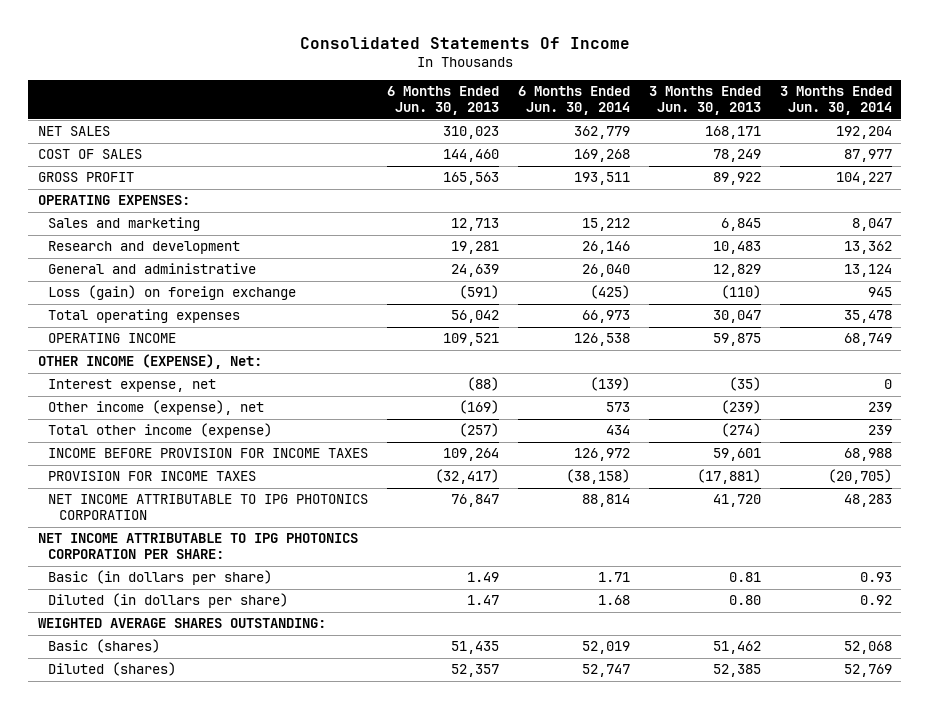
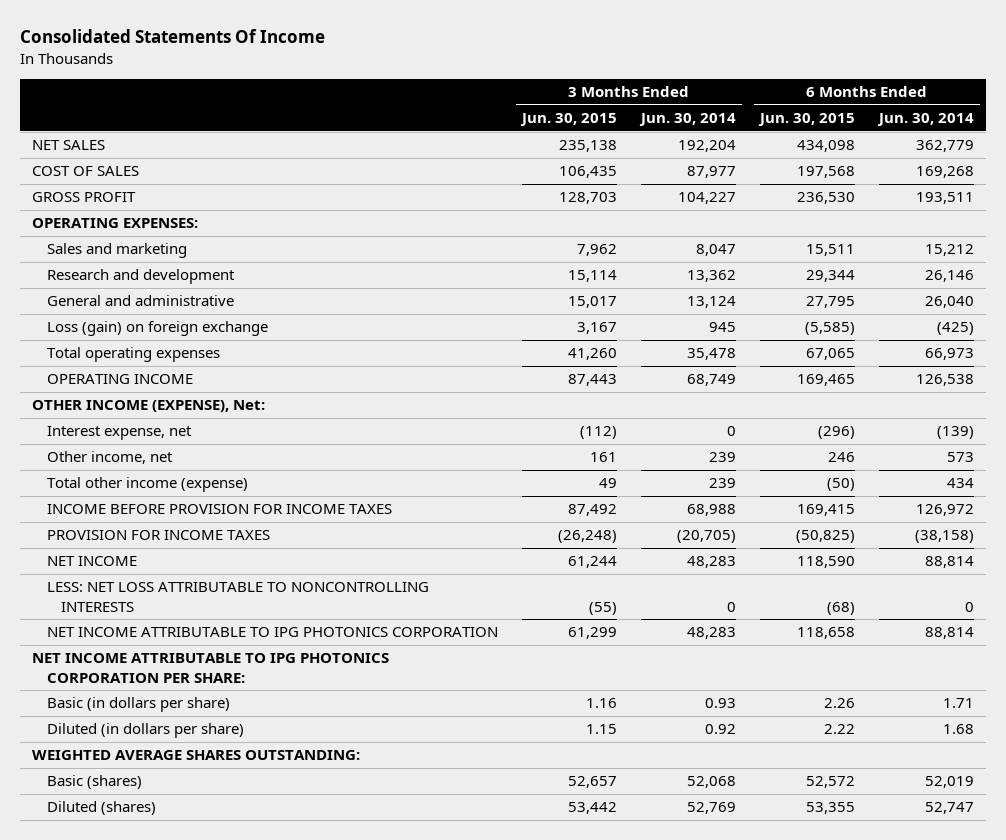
[387,86,500,116] 6 Months Ended Jun. 30, 2013 -> none
[649,86,762,116] 3 Months Ended Jun. 30, 2013 -> none
none -> [519,112,617,126] Jun. 30, 2015
none -> [757,112,855,126] Jun. 30, 2015
[48,400,265,416] Other income (expense), net -> [46,451,173,465] Other income, net
none -> [46,556,137,567] NET INCOME
none -> [46,582,429,612] LESS: NET LOSS ATTRIBUTABLE TO NONCONTROLLING INTERESTS

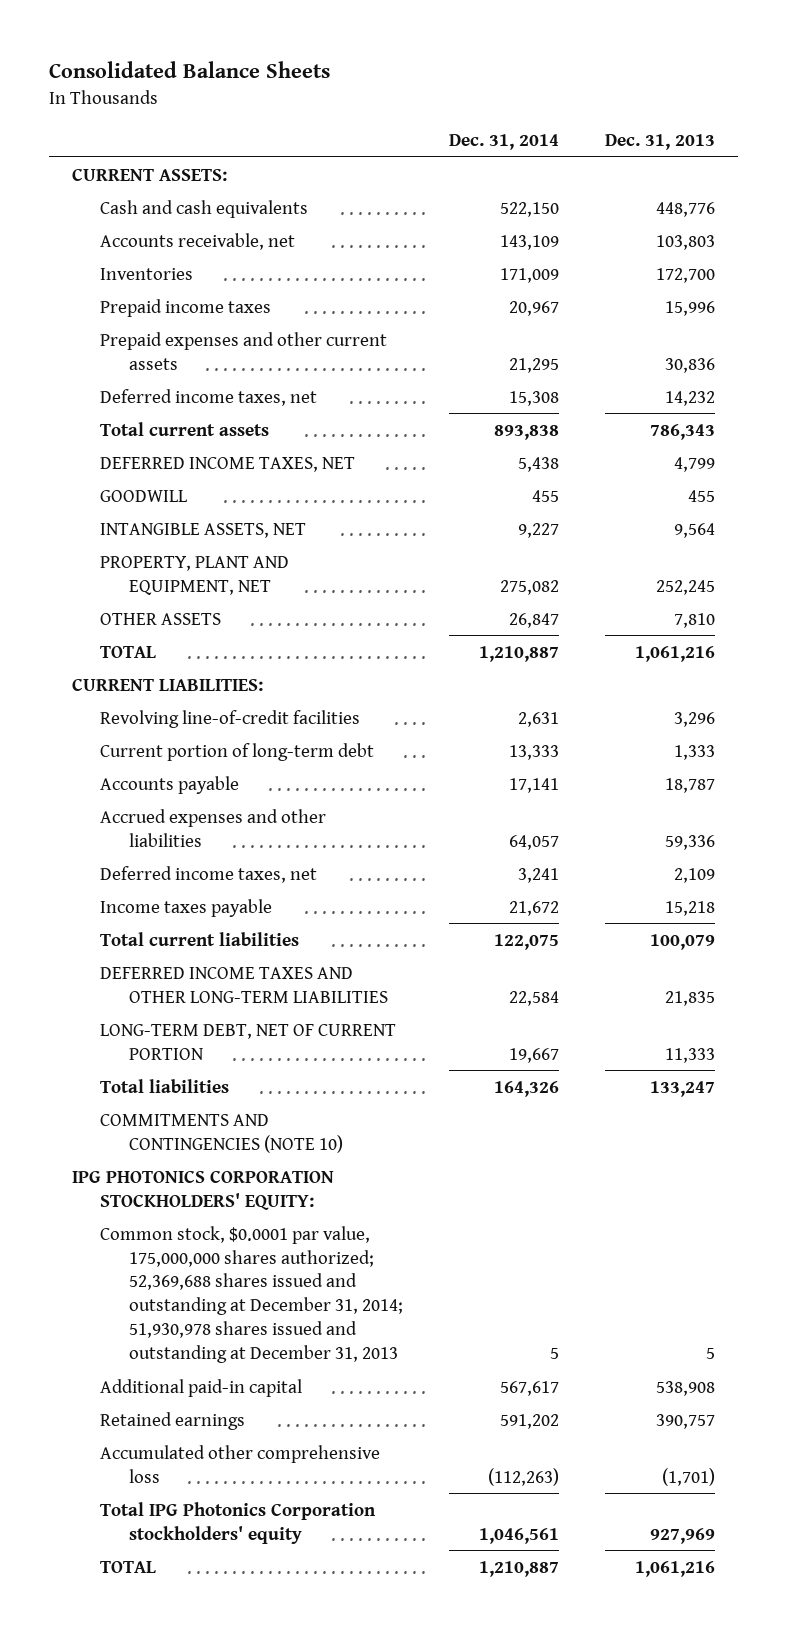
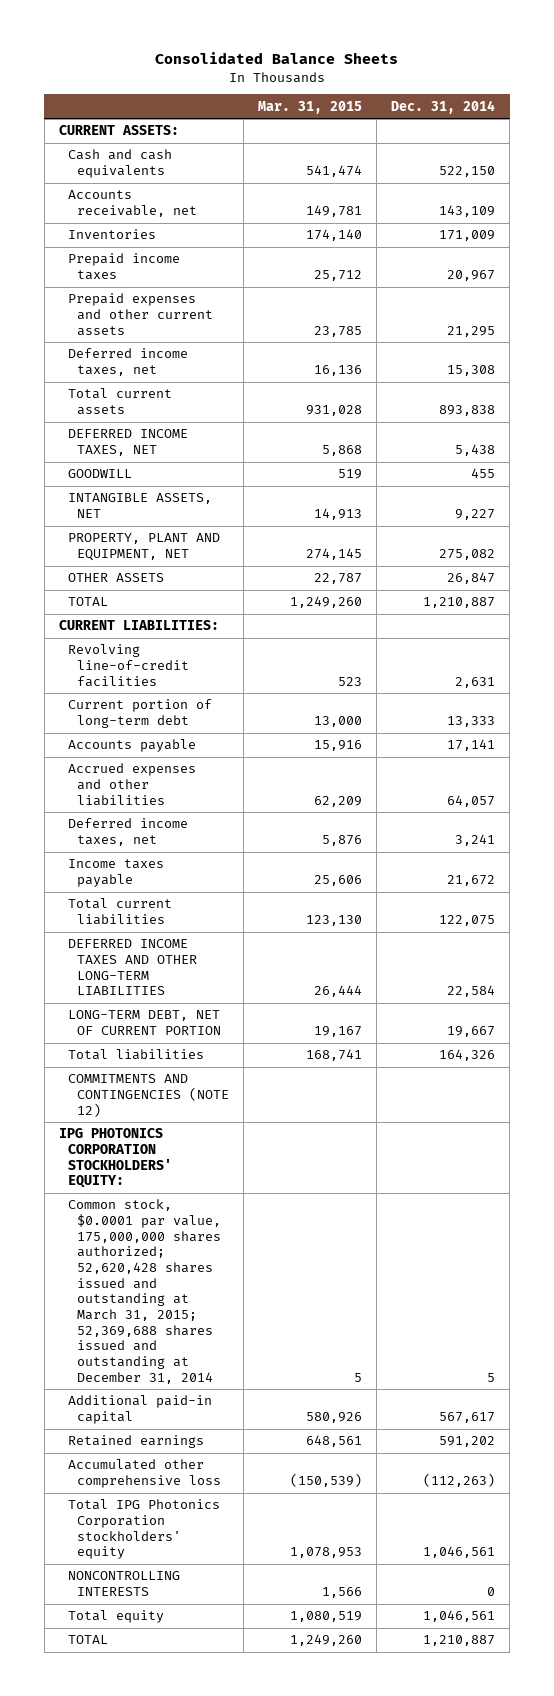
[604,134,715,151] Dec. 31, 2013 -> none
none -> [258,100,363,114] Mar. 31, 2015
[100,1113,344,1153] COMMITMENTS AND CONTINGENCIES (NOTE 10) -> [68,1074,230,1117] COMMITMENTS AND CONTINGENCIES (NOTE 12)
[100,1225,404,1364] Common stock, $0.0001 par value, 175,000,000 shares authorized; 52,369,688 shares issued and outstanding at December 31, 2014; 51,930,978 shares issued and outstanding at December 31, 2013 -> [68,1199,222,1384] Common stock, $0.0001 par value, 175,000,000 shares authorized; 52,620,428 shares issued and outstanding at March 31, 2015; 52,369,688 shares issued and outstanding at December 31, 2014
none -> [68,1571,181,1597] NONCONTROLLING INTERESTS
none -> [68,1610,165,1624] Total equity

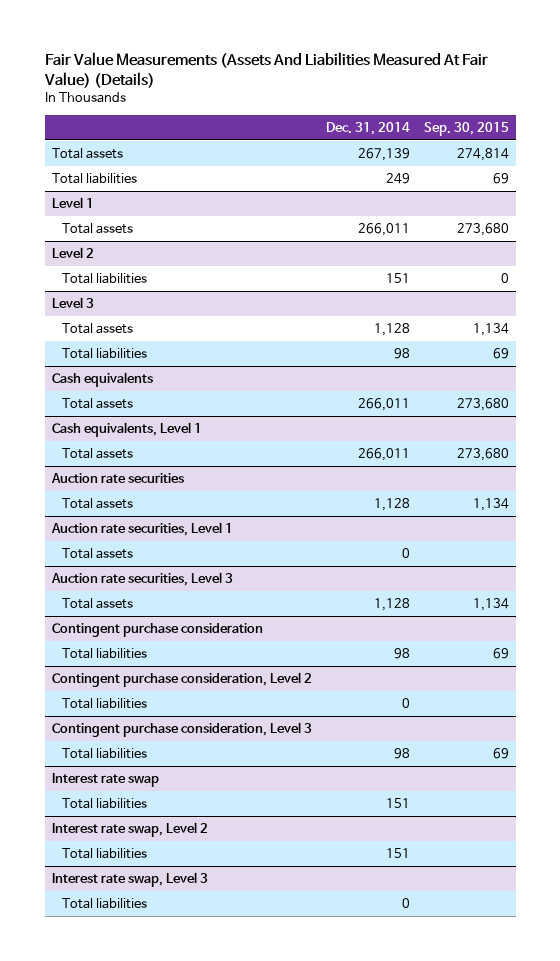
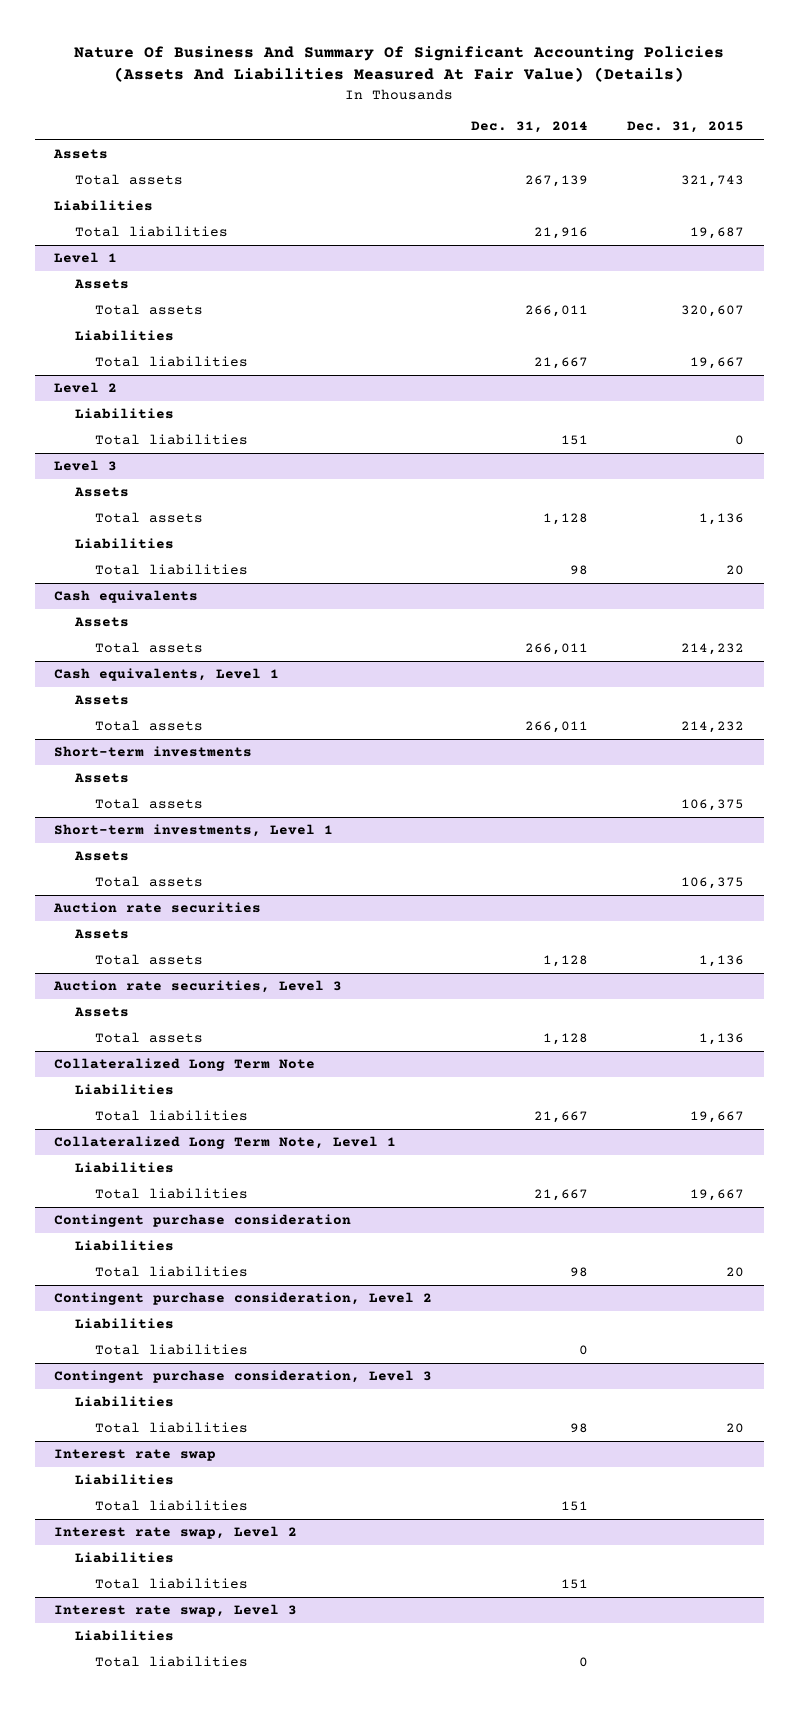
[43,51,488,88] Fair Value Measurements (Assets And Liabilities Measured At Fair Value) (Details) -> [74,46,725,83] Nature Of Business And Summary Of Significant Accounting Policies (Assets And Liabilities Measured At Fair Value) (Details)
[423,122,509,137] Sep. 30, 2015 -> none
none -> [627,121,745,134] Dec. 31, 2015
none -> [53,149,109,160] Assets
none -> [54,200,154,212] Liabilities
[385,173,410,185] 249 -> [534,227,589,240] 21,916
none -> [73,279,129,290] Assets
none -> [74,330,174,342] Liabilities
none -> [94,356,248,368] Total liabilities
none -> [74,408,174,420] Liabilities
none -> [73,487,129,498] Assets
none -> [74,538,174,550] Liabilities
none -> [73,617,129,628] Assets
none -> [73,695,129,706] Assets
none -> [54,746,253,758] Short-term investments
none -> [73,773,129,784] Assets
none -> [94,798,203,810] Total assets
none -> [54,824,334,838] Short-term investments, Level 1
none -> [73,851,129,862] Assets
none -> [94,876,203,888] Total assets
none -> [73,929,129,940] Assets
[50,522,233,537] Auction rate securities, Level 1 -> none
[62,548,134,560] Total assets -> none
none -> [73,1007,129,1018] Assets
none -> [54,1058,316,1072] Collateralized Long Term Note
none -> [74,1084,174,1096] Liabilities
none -> [94,1110,248,1122] Total liabilities
none -> [54,1136,397,1150] Collateralized Long Term Note, Level 1
none -> [74,1162,174,1174] Liabilities
none -> [94,1188,248,1200] Total liabilities
none -> [74,1240,174,1252] Liabilities
none -> [74,1318,174,1330] Liabilities
none -> [74,1396,174,1408] Liabilities
none -> [74,1474,174,1486] Liabilities
none -> [74,1552,174,1564] Liabilities
none -> [74,1630,174,1642] Liabilities

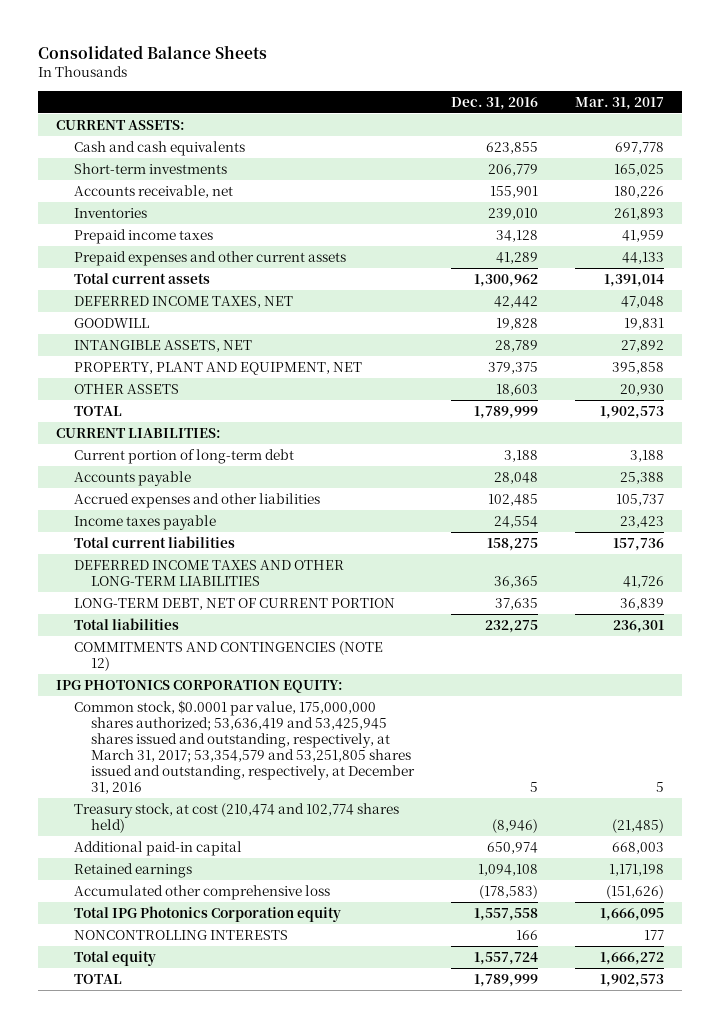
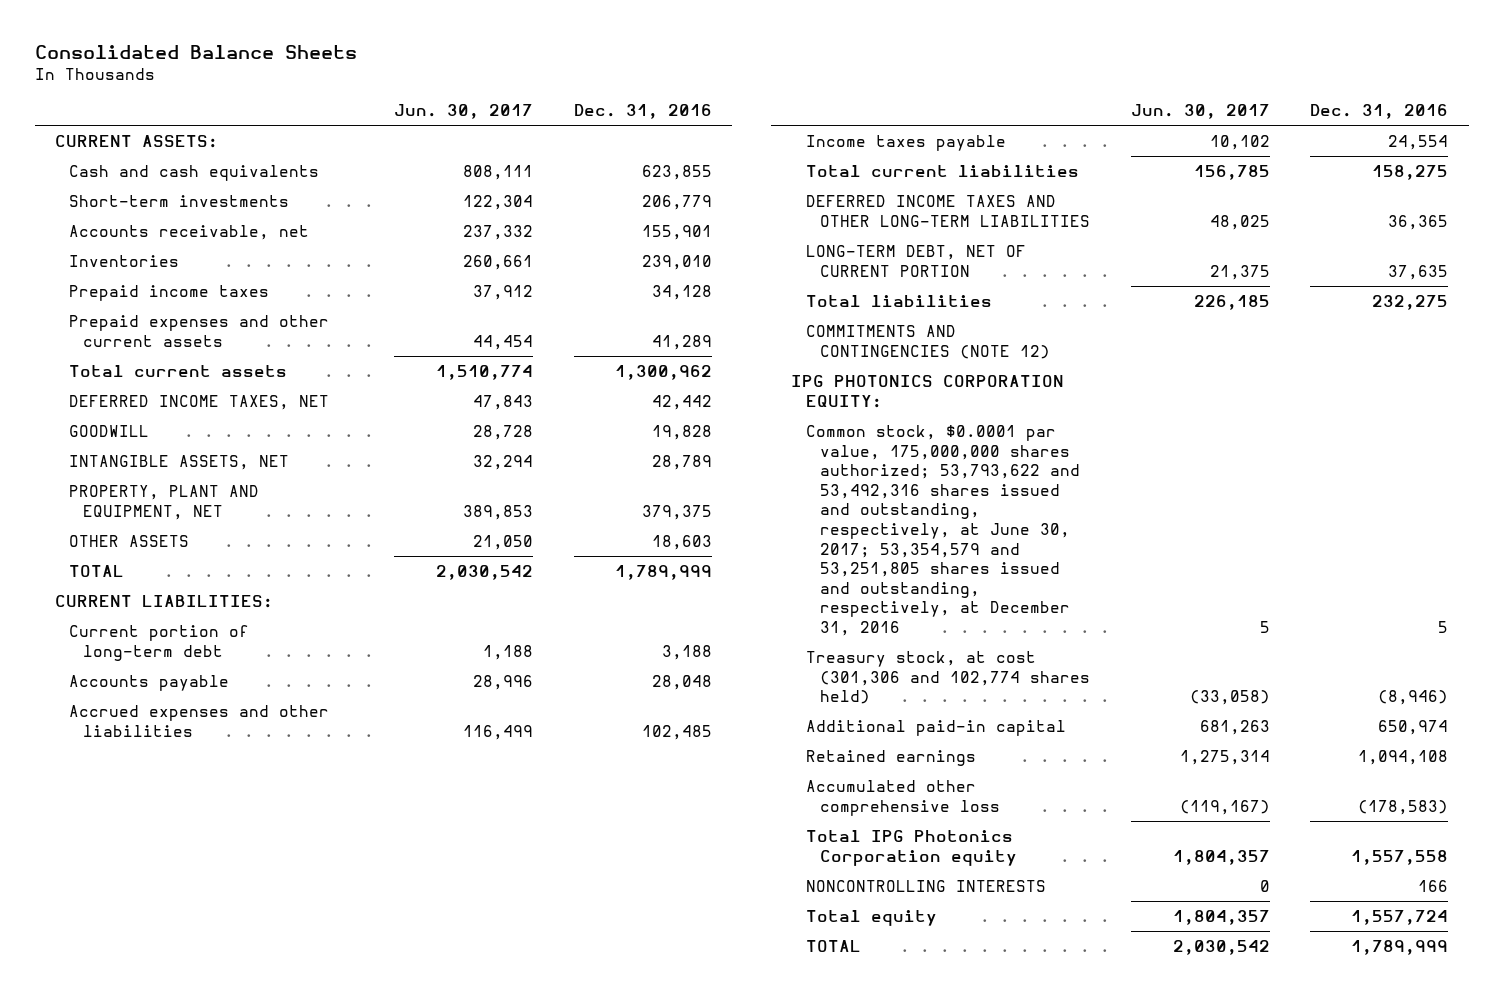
[574,96,664,110] Mar. 31, 2017 -> none
none -> [394,103,534,119] Jun. 30, 2017
[73,699,416,794] Common stock, $0.0001 par value, 175,000,000 shares authorized; 53,636,419 and 53,425,945 shares issued and outstanding, respectively, at March 31, 2017; 53,354,579 and 53,251,805 shares issued and outstanding, respectively, at December 31, 2016 -> [805,424,1080,637] Common stock, $0.0001 par value, 175,000,000 shares authorized; 53,793,622 and 53,492,316 shares issued and outstanding, respectively, at June 30, 2017; 53,354,579 and 53,251,805 shares issued and outstanding, respectively, at December 31, 2016
[73,802,399,833] Treasury stock, at cost (210,474 and 102,774 shares held) -> [805,650,1090,705] Treasury stock, at cost (301,306 and 102,774 shares held)

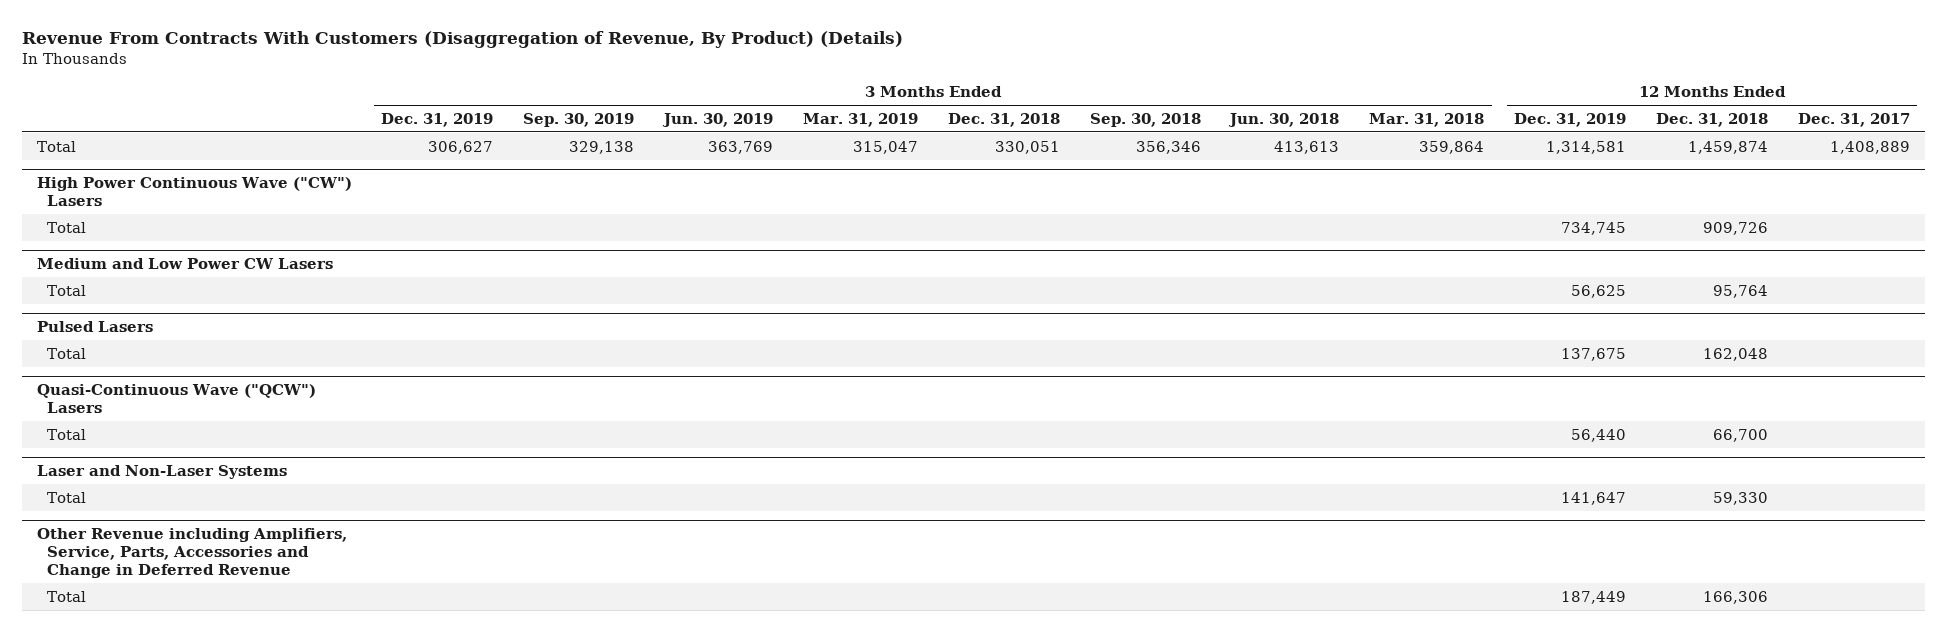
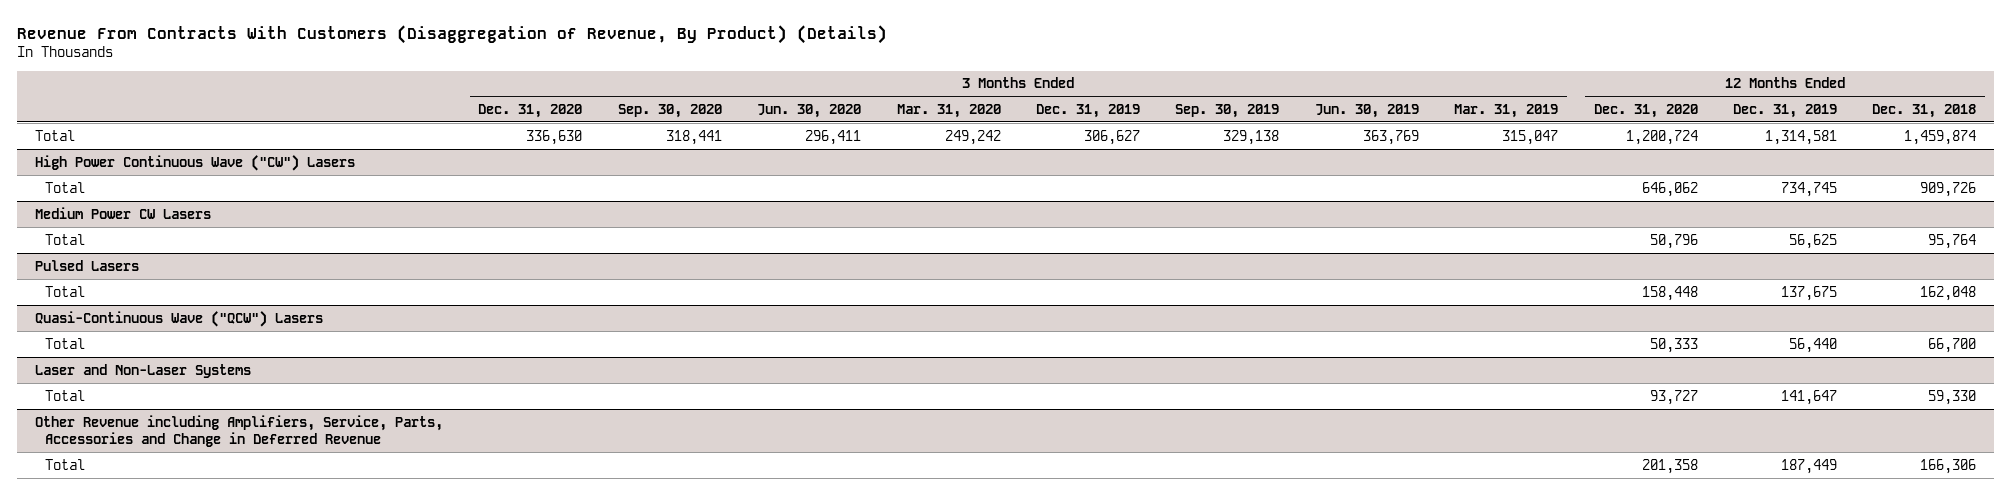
[947,112,1060,127] Dec. 31, 2018 -> none
[1089,112,1201,127] Sep. 30, 2018 -> none
[1228,112,1340,127] Jun. 30, 2018 -> none
[1369,112,1485,127] Mar. 31, 2018 -> none
[1797,112,1910,127] Dec. 31, 2017 -> none
none -> [478,103,583,118] Dec. 31, 2020
none -> [617,103,722,118] Sep. 30, 2020
none -> [757,103,862,118] Jun. 30, 2020
none -> [896,103,1001,118] Mar. 31, 2020
none -> [1593,103,1698,118] Dec. 31, 2020
[36,257,333,269] Medium and Low Power CW Lasers -> [35,206,212,219] Medium Power CW Lasers

